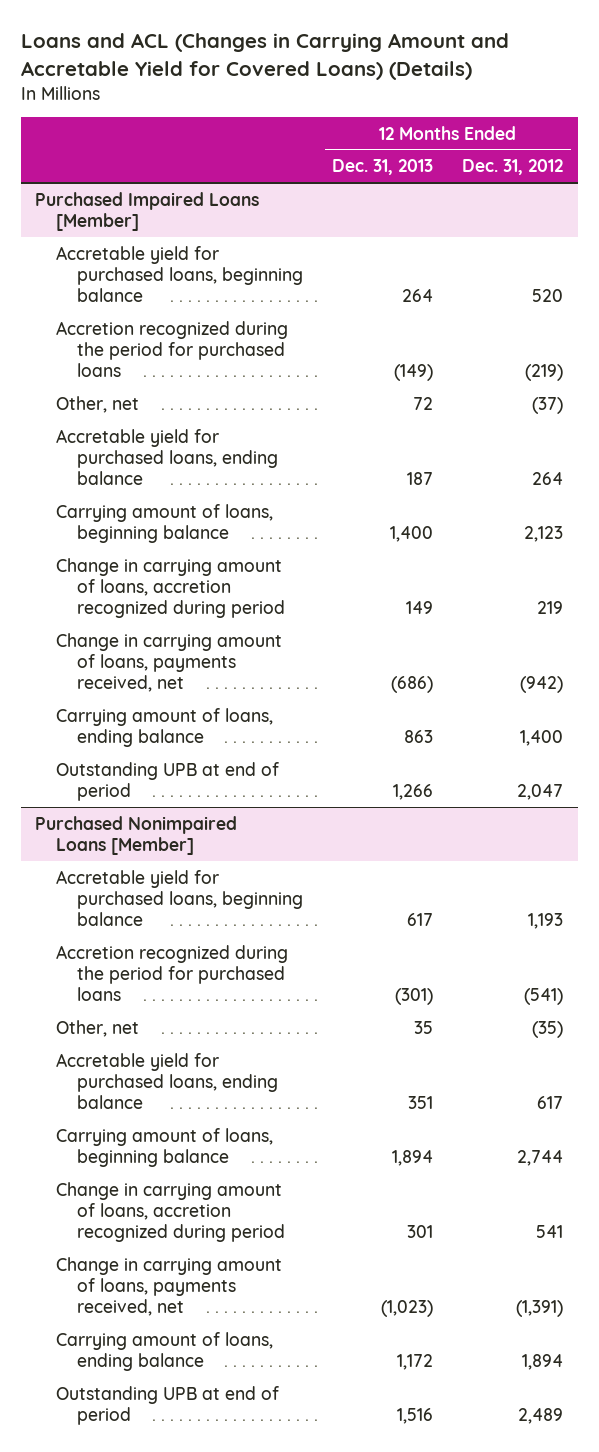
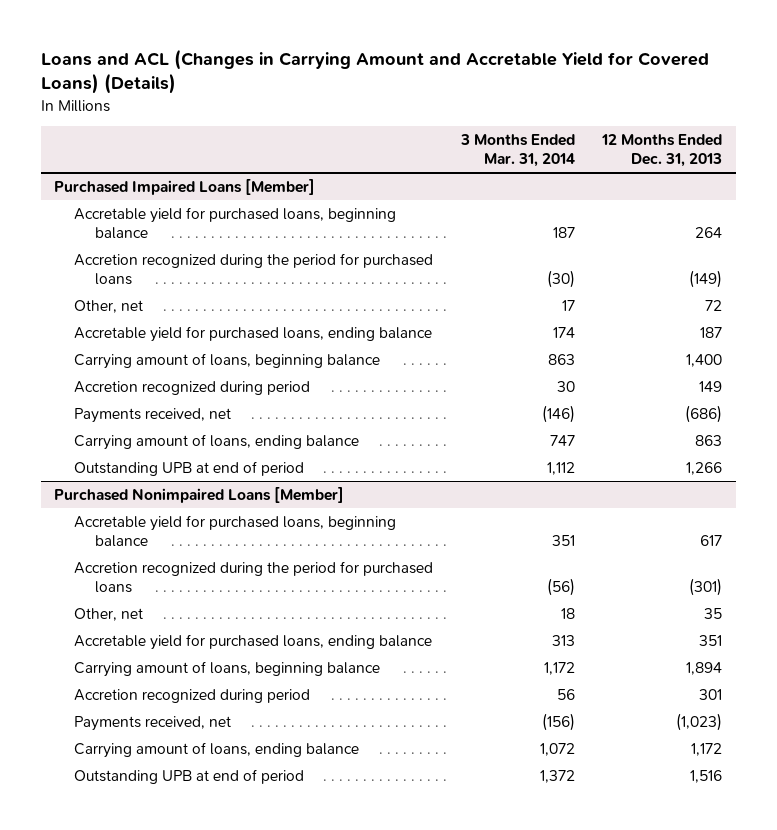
[462,159,564,176] Dec. 31, 2012 -> none
none -> [459,134,575,168] 3 Months Ended Mar. 31, 2014
[56,557,286,618] Change in carrying amount of loans, accretion recognized during period -> [74,380,311,395] Accretion recognized during period
[56,632,283,692] Change in carrying amount of loans, payments received, net -> [74,407,232,423] Payments received, net
[56,1181,286,1242] Change in carrying amount of loans, accretion recognized during period -> [74,688,311,703] Accretion recognized during period
[56,1256,283,1316] Change in carrying amount of loans, payments received, net -> [74,715,232,731] Payments received, net

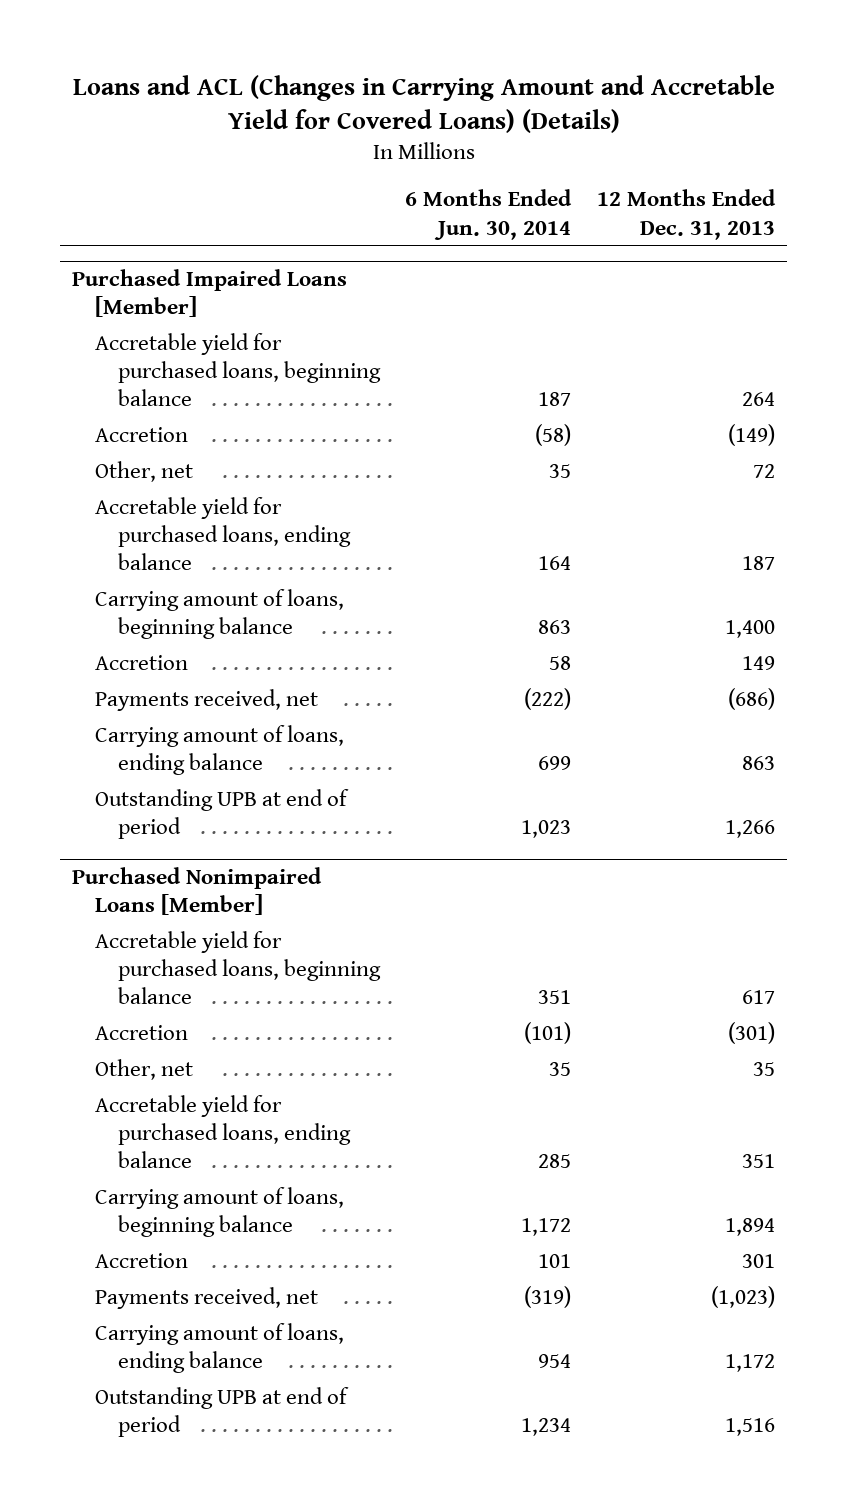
[459,134,575,168] 3 Months Ended Mar. 31, 2014 -> none
none -> [405,189,573,240] 6 Months Ended Jun. 30, 2014
[74,252,434,285] Accretion recognized during the period for purchased loans -> [95,426,189,442] Accretion
[74,380,311,395] Accretion recognized during period -> [95,654,189,670] Accretion
[74,560,434,593] Accretion recognized during the period for purchased loans -> [95,1024,189,1040] Accretion
[74,688,311,703] Accretion recognized during period -> [95,1252,189,1268] Accretion

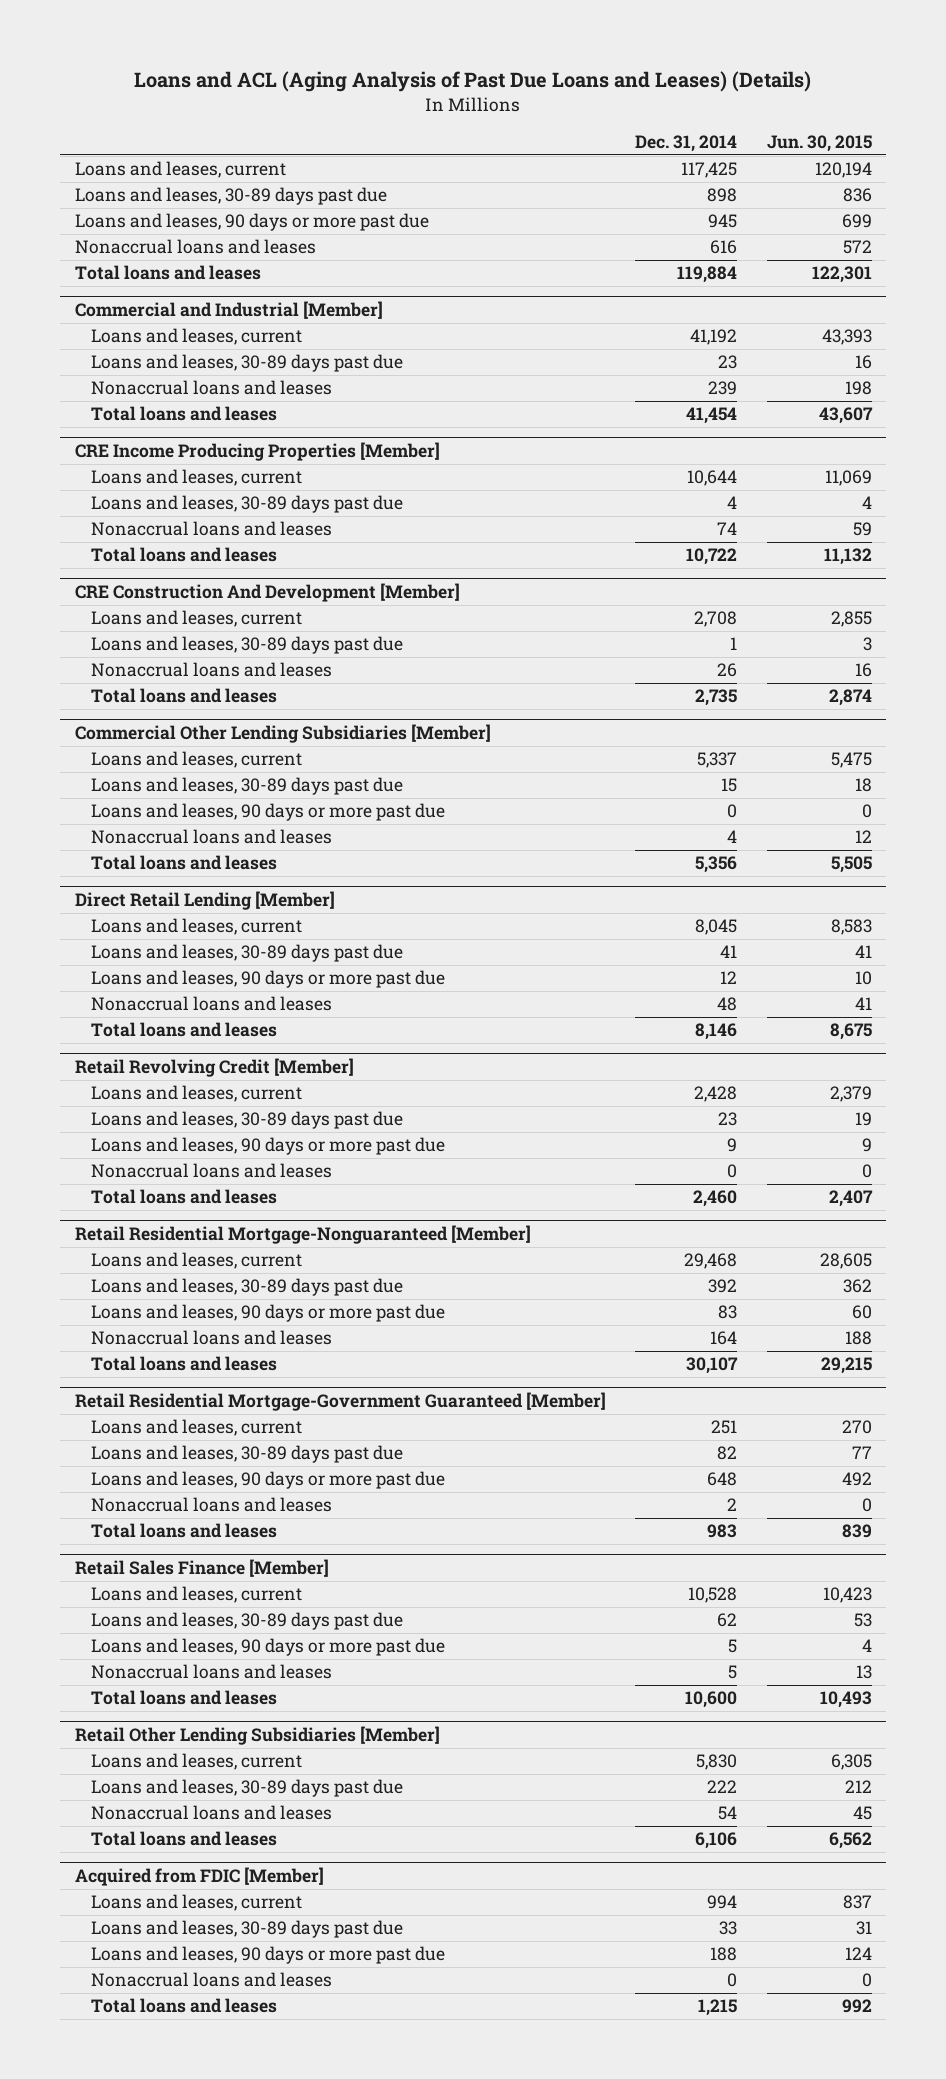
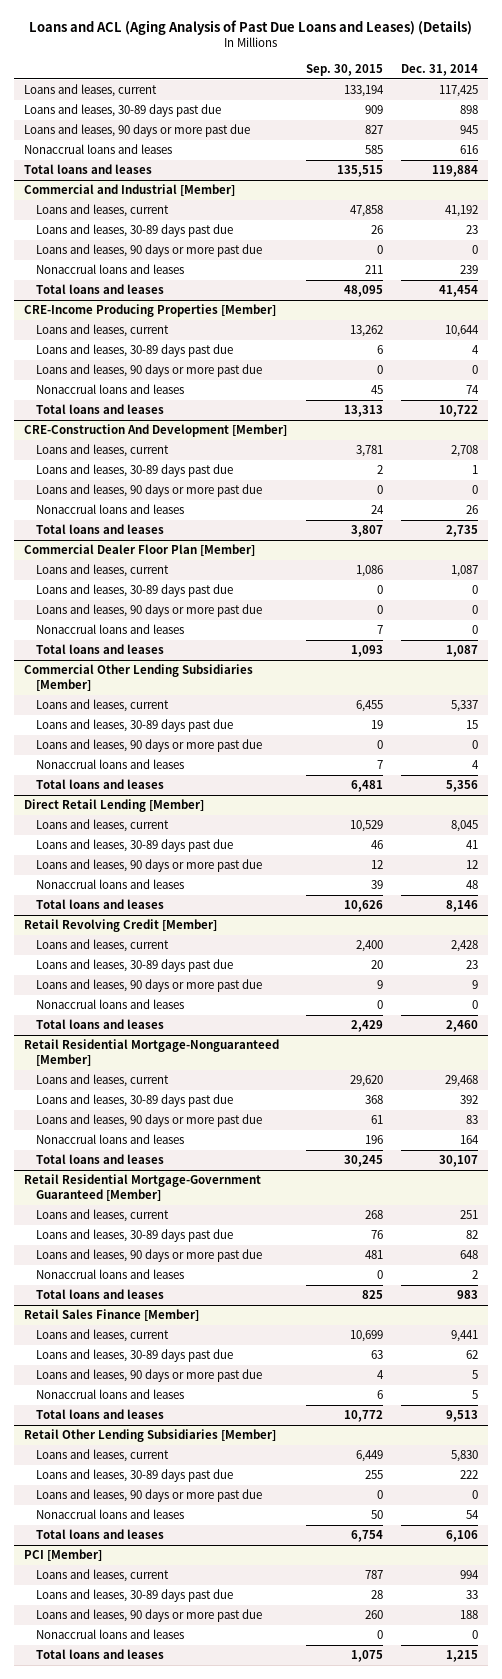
[766,134,872,152] Jun. 30, 2015 -> none
none -> [305,63,383,76] Sep. 30, 2015
none -> [35,244,262,258] Loans and leases, 90 days or more past due
[74,442,440,462] CRE Income Producing Properties [Member] -> [23,304,276,318] CRE-Income Producing Properties [Member]
none -> [35,364,262,378] Loans and leases, 90 days or more past due
[74,583,460,603] CRE Construction And Development [Member] -> [23,424,287,438] CRE-Construction And Development [Member]
none -> [35,484,262,498] Loans and leases, 90 days or more past due
none -> [23,544,255,557] Commercial Dealer Floor Plan [Member]
none -> [35,564,169,578] Loans and leases, current
none -> [35,584,233,598] Loans and leases, 30-89 days past due
none -> [35,604,262,618] Loans and leases, 90 days or more past due
none -> [35,624,184,635] Nonaccrual loans and leases
none -> [35,644,164,655] Total loans and leases
[688,1587,738,1604] 10,528 -> [451,1330,479,1343] 9,441
[685,1691,738,1709] 10,600 -> [446,1410,479,1423] 9,513
none -> [35,1489,262,1503] Loans and leases, 90 days or more past due
[74,1867,324,1887] Acquired from FDIC [Member] -> none
none -> [23,1549,102,1562] PCI [Member]

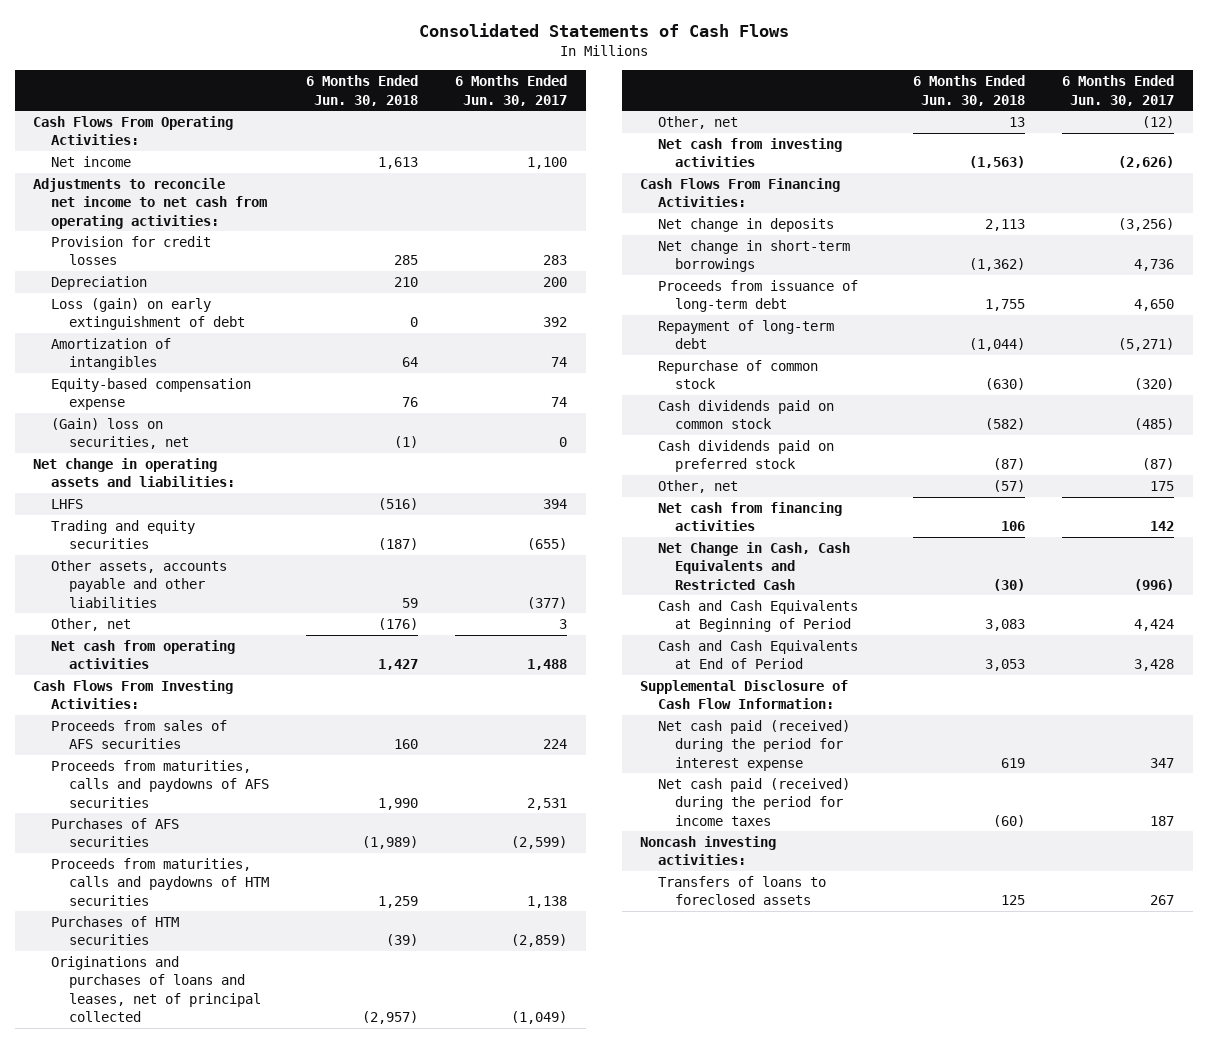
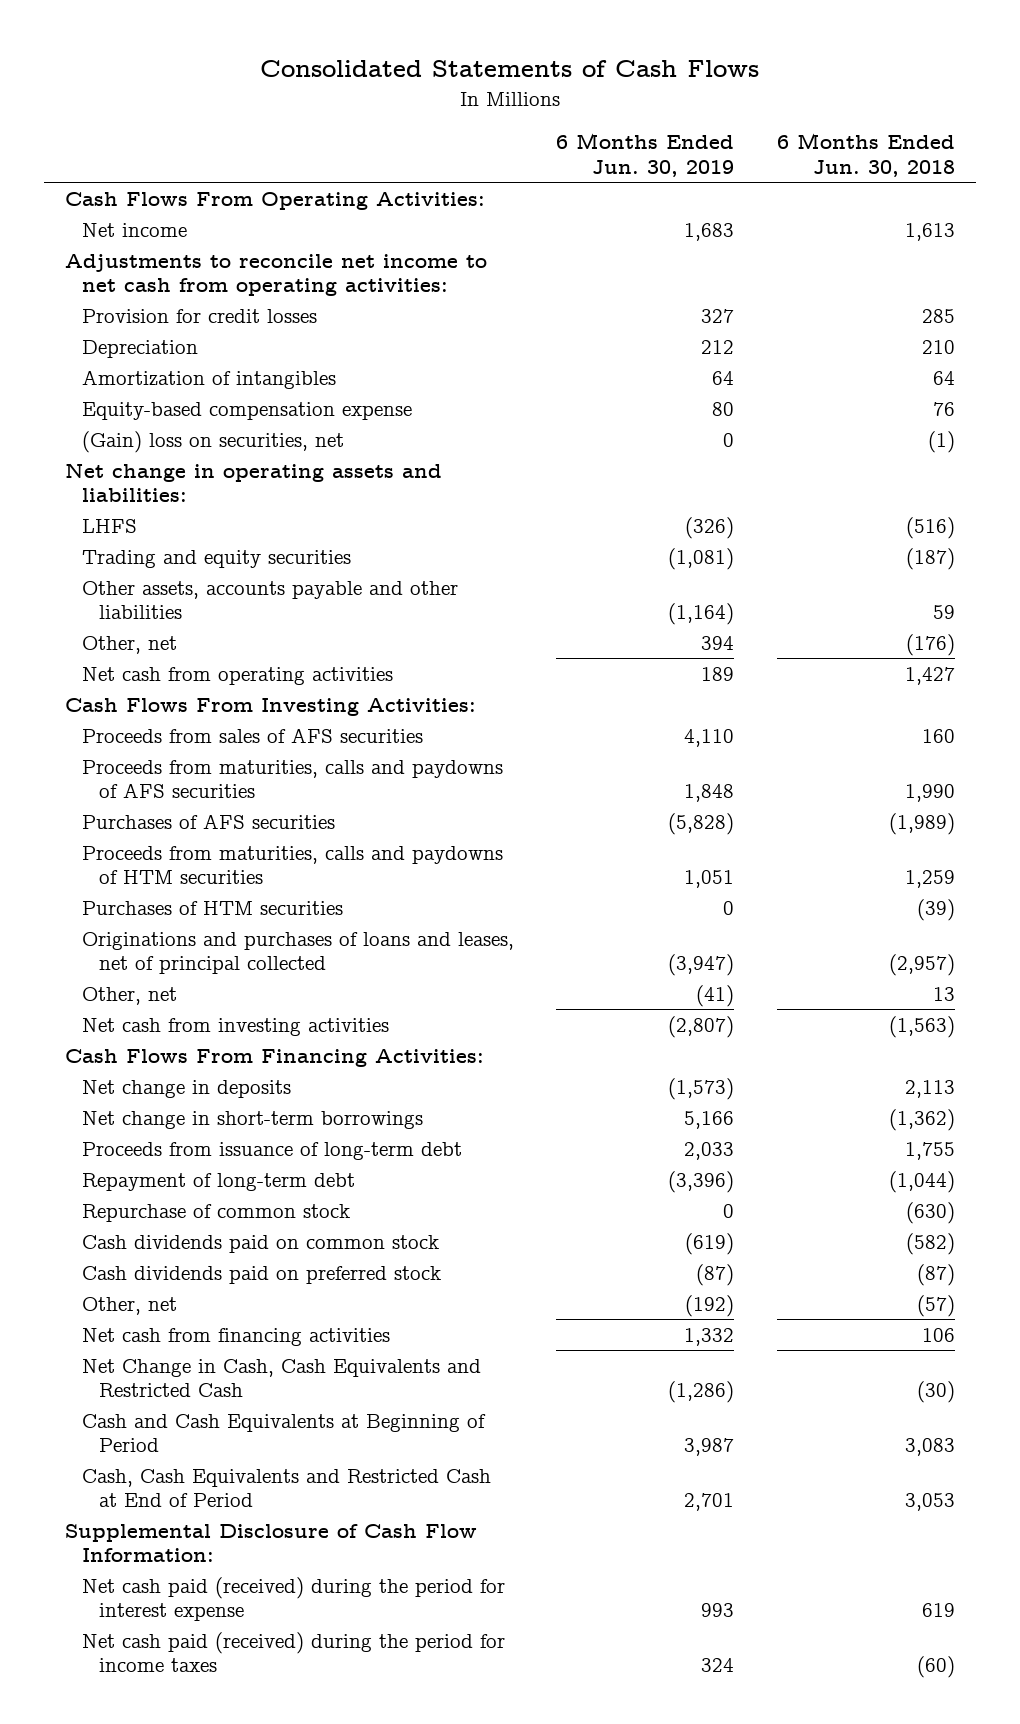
[455,75,568,106] 6 Months Ended Jun. 30, 2017 -> none
none -> [556,133,735,178] 6 Months Ended Jun. 30, 2019
[51,298,245,331] Loss (gain) on early extinguishment of debt -> none
[657,640,858,670] Cash and Cash Equivalents at End of Period -> [82,1468,492,1508] Cash, Cash Equivalents and Restricted Cash at End of Period
[640,836,777,866] Noncash investing activities: -> none
[657,876,826,906] Transfers of loans to foreclosed assets -> none

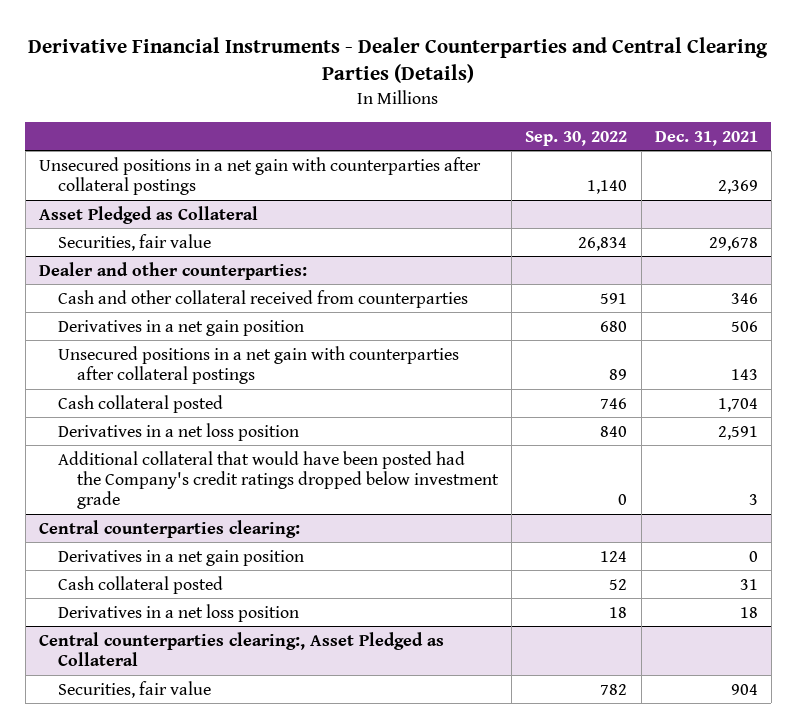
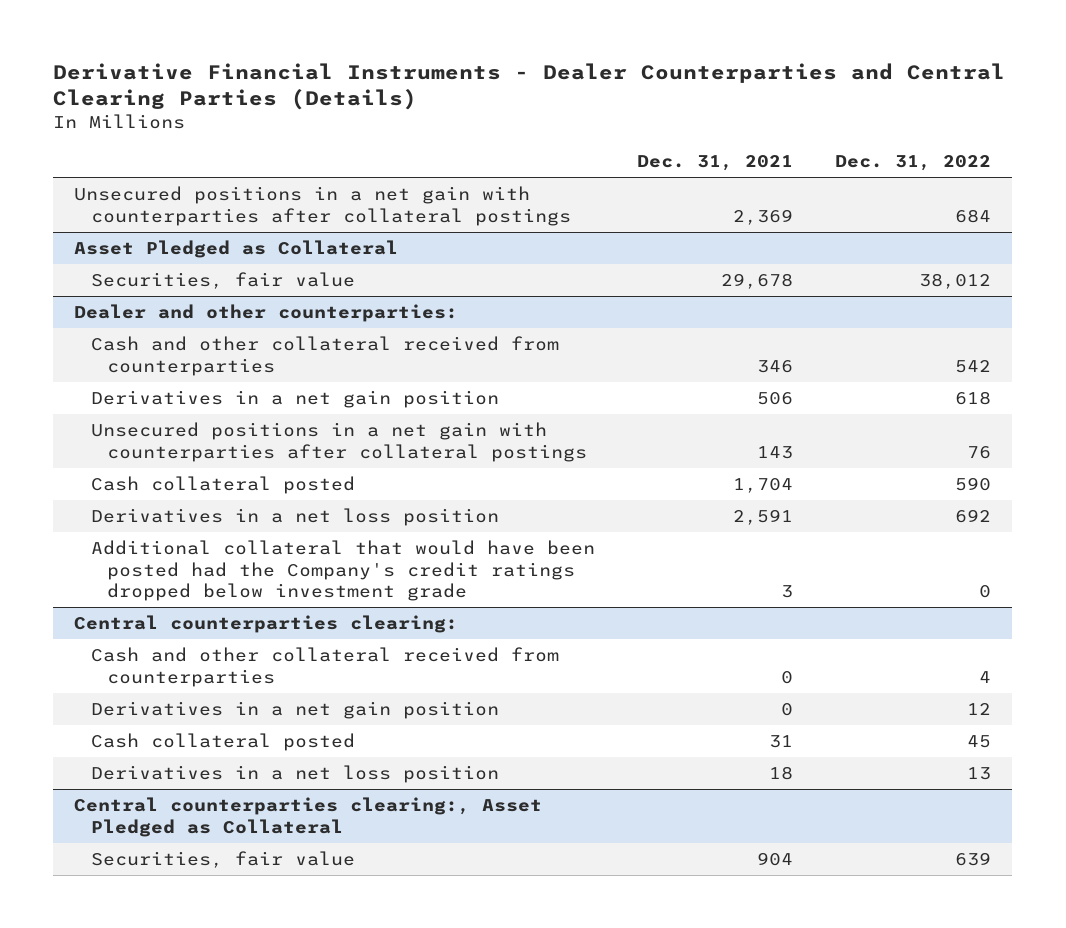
[525,130,628,146] Sep. 30, 2022 -> none
none -> [835,154,992,171] Dec. 31, 2022
none -> [90,646,559,687] Cash and other collateral received from counterparties

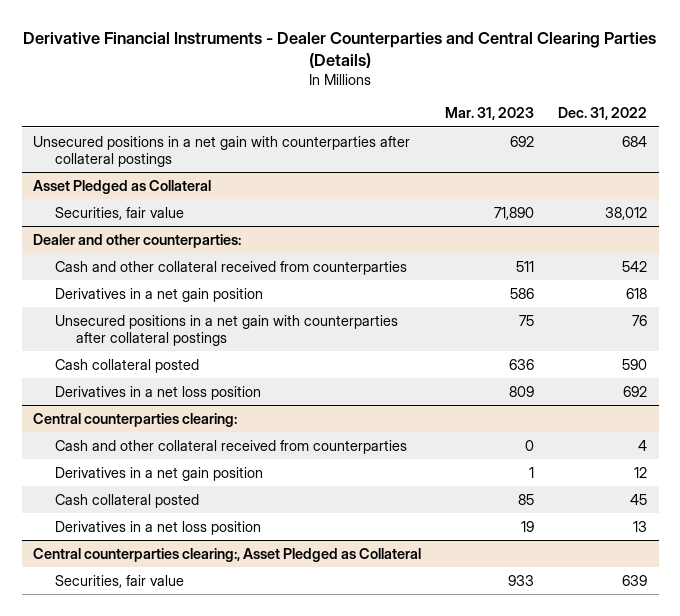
[637,154,794,171] Dec. 31, 2021 -> none
none -> [445,107,535,121] Mar. 31, 2023
[90,539,595,602] Additional collateral that would have been posted had the Company's credit ratings dropped below investment grade -> none

